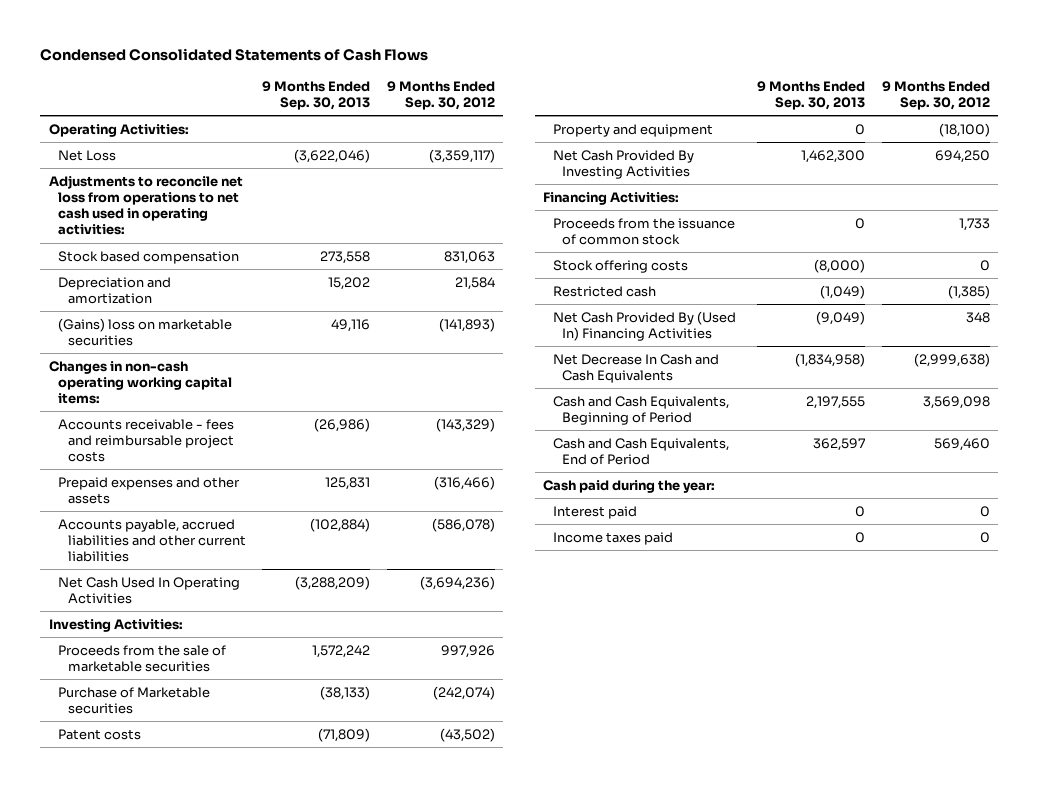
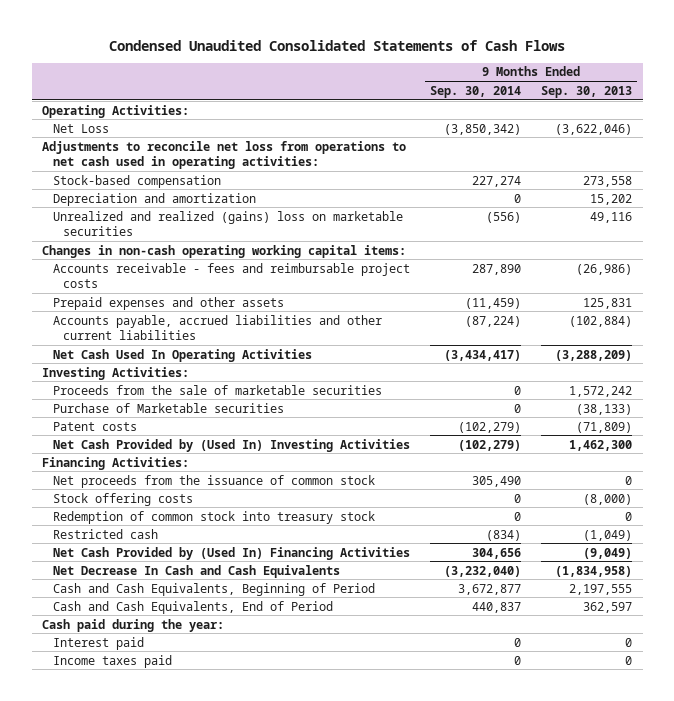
[40,48,429,62] Condensed Consolidated Statements of Cash Flows -> [109,39,566,51] Condensed Unaudited Consolidated Statements of Cash Flows
[386,80,495,110] 9 Months Ended Sep. 30, 2012 -> none
none -> [429,85,521,98] Sep. 30, 2014
[58,250,240,264] Stock based compensation -> [52,174,221,188] Stock-based compensation
[58,317,233,346] (Gains) loss on marketable securities -> [52,210,403,236] Unrealized and realized (gains) loss on marketable securities
[552,123,713,137] Property and equipment -> none
[552,149,694,179] Net Cash Provided By Investing Activities -> [52,438,410,452] Net Cash Provided by (Used In) Investing Activities
[552,217,735,245] Proceeds from the issuance of common stock -> [52,474,375,488] Net proceeds from the issuance of common stock
none -> [52,510,375,524] Redemption of common stock into treasury stock
[552,310,736,341] Net Cash Provided By (Used In) Financing Activities -> [52,546,410,560] Net Cash Provided by (Used In) Financing Activities

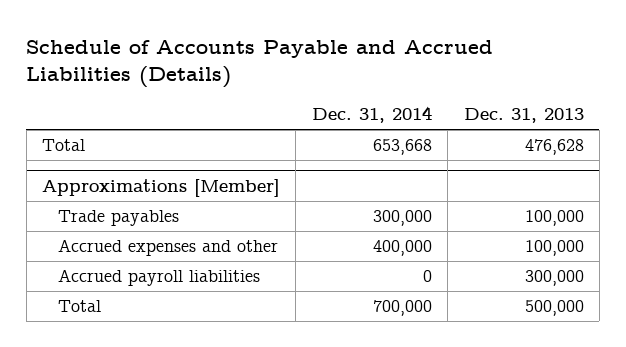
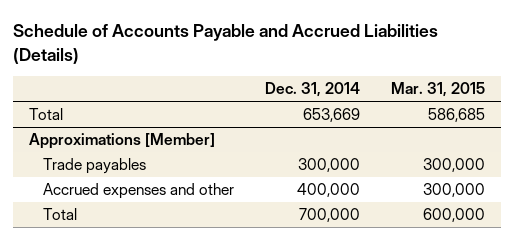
[463,108,584,124] Dec. 31, 2013 -> none
none -> [391,82,486,98] Mar. 31, 2015
[372,139,432,156] 653,668 -> [302,108,360,123] 653,669
[58,269,261,287] Accrued payroll liabilities -> none

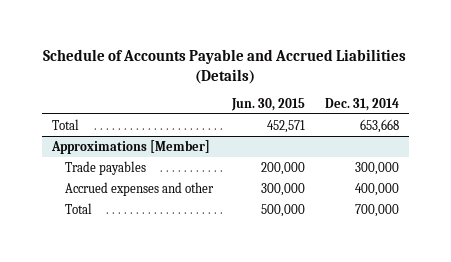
[391,82,486,98] Mar. 31, 2015 -> none
none -> [231,97,306,111] Jun. 30, 2015
[302,108,360,123] 653,669 -> [360,118,400,133] 653,668

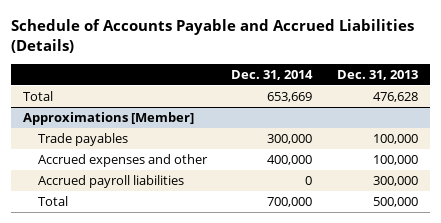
[231,97,306,111] Jun. 30, 2015 -> none
none -> [336,70,418,81] Dec. 31, 2013
[360,118,400,133] 653,668 -> [267,91,313,102] 653,669
none -> [37,174,184,188] Accrued payroll liabilities

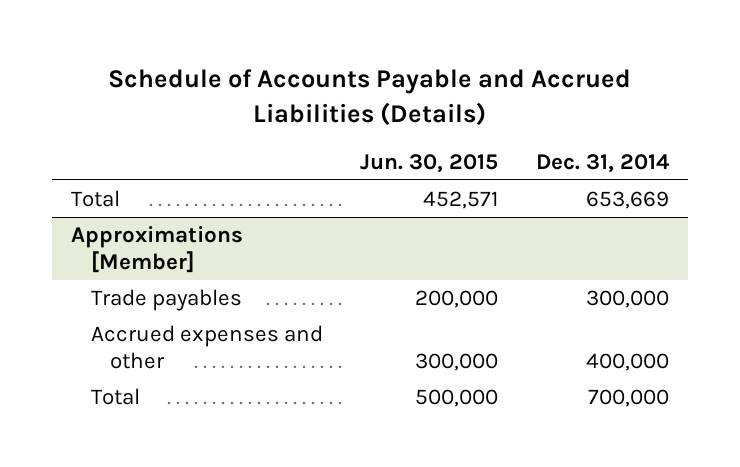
[336,70,418,81] Dec. 31, 2013 -> none
none -> [360,154,499,174] Jun. 30, 2015
[37,174,184,188] Accrued payroll liabilities -> none

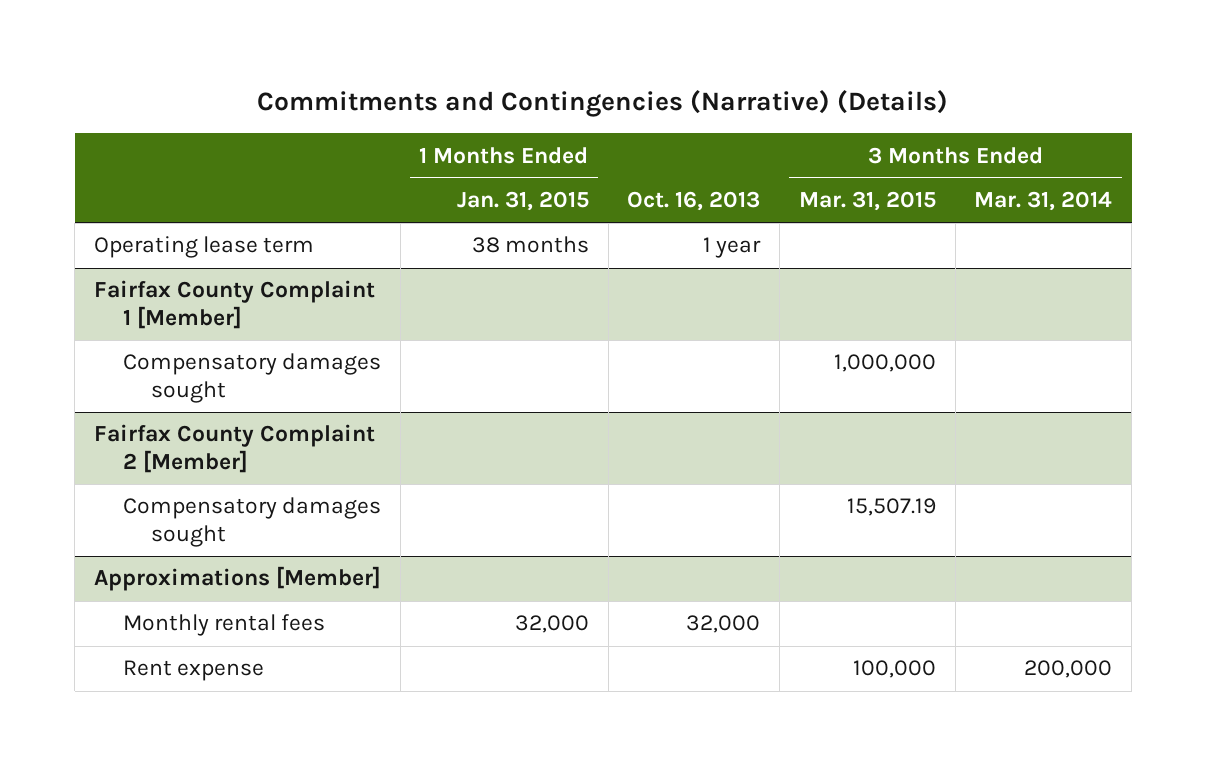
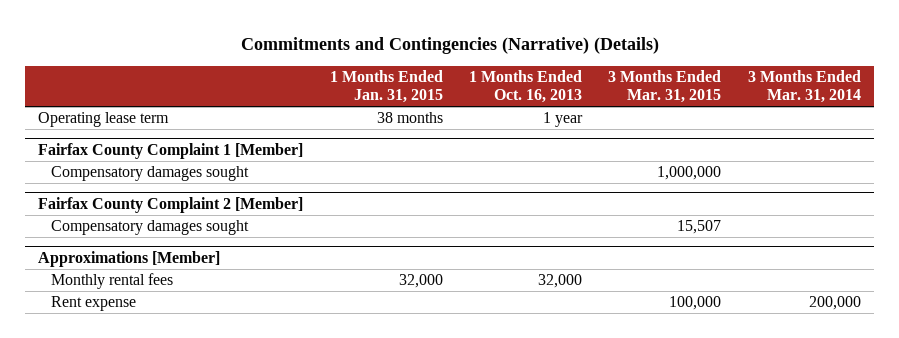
[627,191,761,212] Oct. 16, 2013 -> none
none -> [469,69,583,104] 1 Months Ended Oct. 16, 2013
[846,498,936,517] 15,507.19 -> [677,220,722,235] 15,507

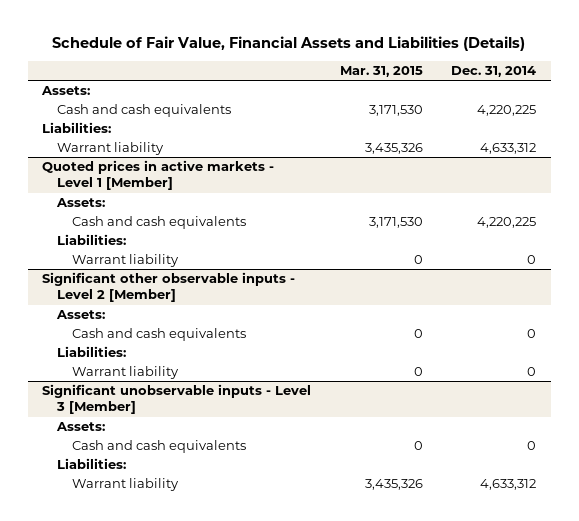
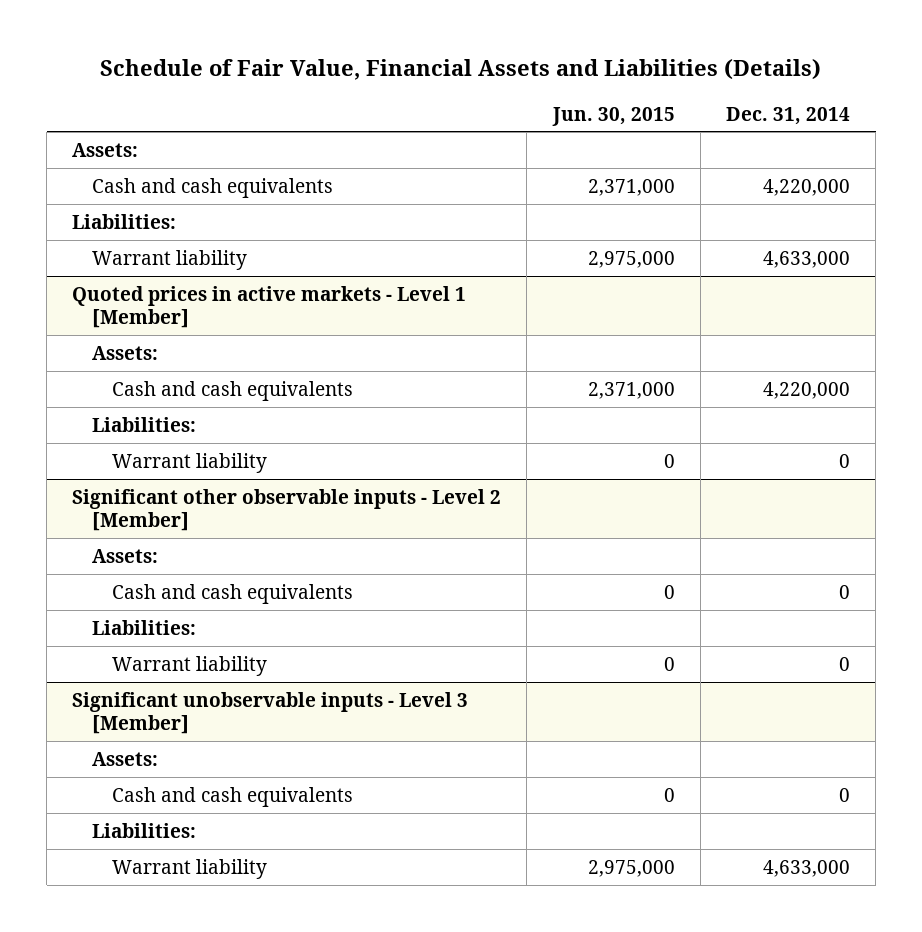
[339,65,423,77] Mar. 31, 2015 -> none
none -> [551,106,675,126] Jun. 30, 2015
[477,105,537,117] 4,220,225 -> [763,178,851,196] 4,220,000
[480,143,537,155] 4,633,312 -> [763,250,851,268] 4,633,000
[477,217,537,229] 4,220,225 -> [763,381,851,399] 4,220,000
[480,479,537,491] 4,633,312 -> [763,859,851,877] 4,633,000

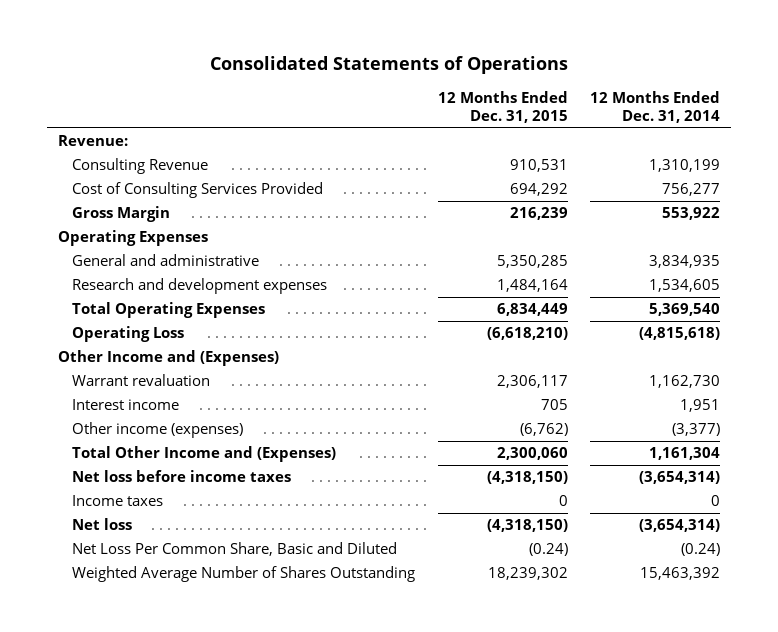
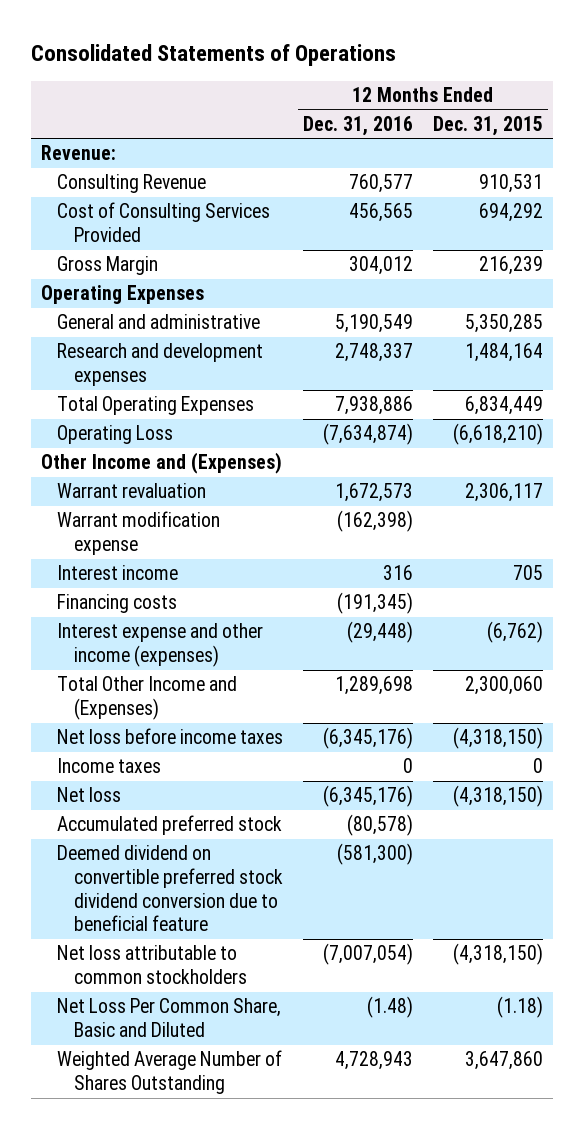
[589,91,720,124] 12 Months Ended Dec. 31, 2014 -> none
none -> [303,115,414,136] Dec. 31, 2016
none -> [57,511,221,556] Warrant modification expense
none -> [57,594,178,614] Financing costs
[72,422,244,439] Other income (expenses) -> [57,623,264,668] Interest expense and other income (expenses)
none -> [57,815,283,836] Accumulated preferred stock
none -> [57,845,283,932] Deemed dividend on convertible preferred stock dividend conversion due to beneficial feature
none -> [57,945,247,985] Net loss attributable to common stockholders
[528,543,568,557] (0.24) -> [497,996,544,1019] (1.18)
[487,567,568,581] 18,239,302 -> [465,1051,544,1071] 3,647,860

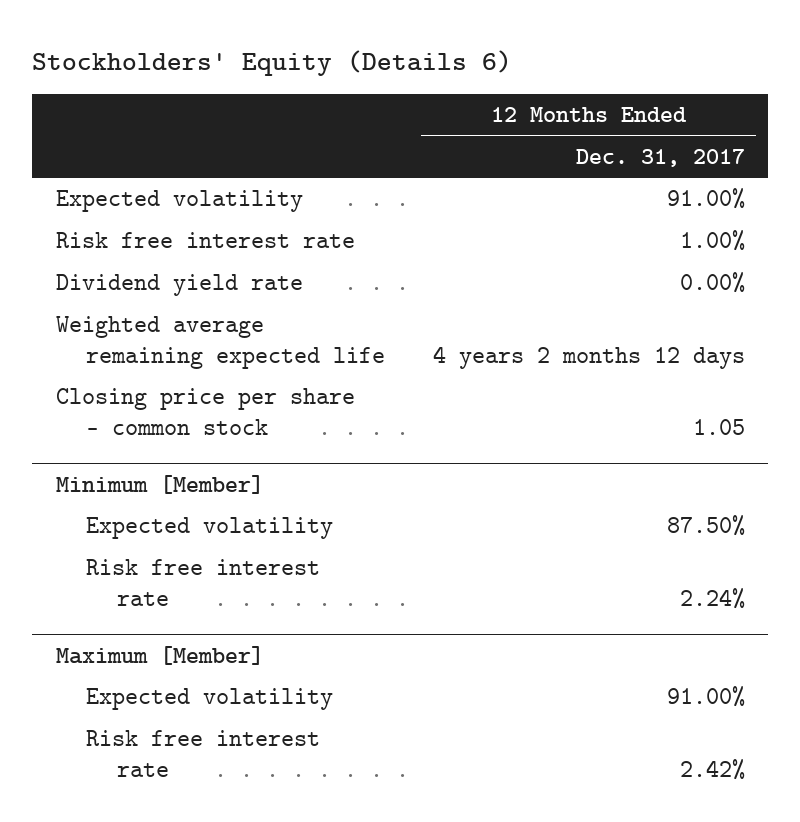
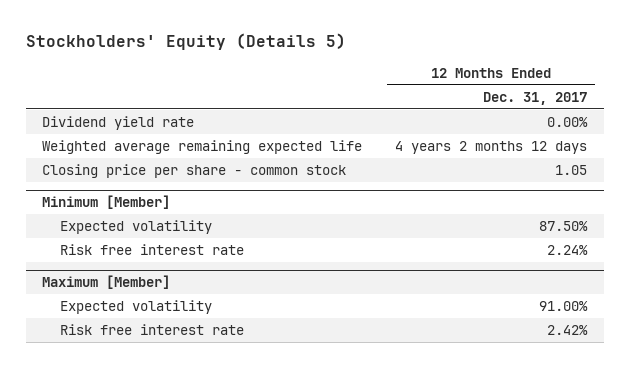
[31,49,512,76] Stockholders' Equity (Details 6) -> [25,32,346,50] Stockholders' Equity (Details 5)
[55,190,303,213] Expected volatility -> none
[55,232,355,249] Risk free interest rate -> none

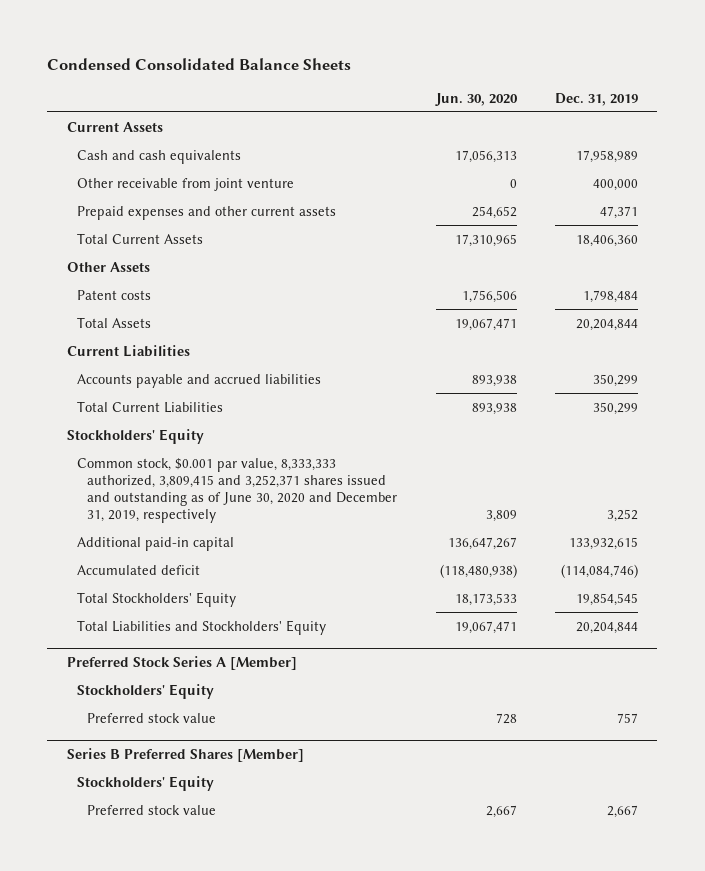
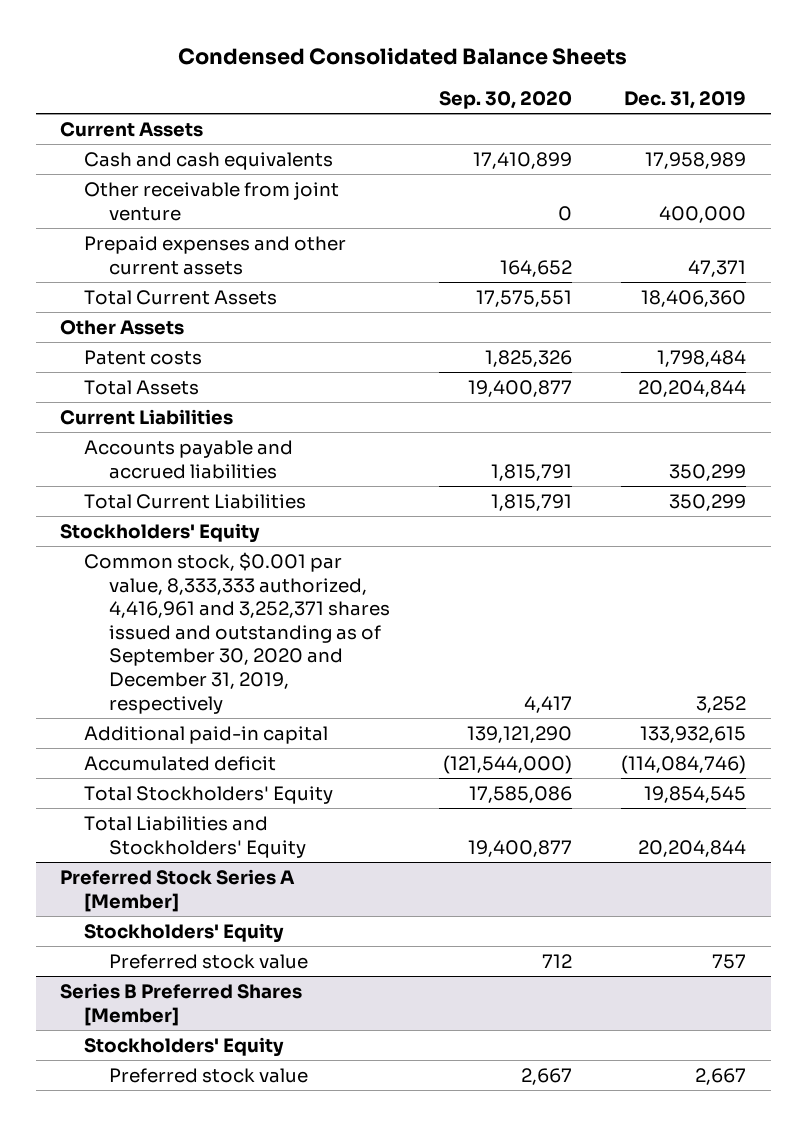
[434,92,518,106] Jun. 30, 2020 -> none
none -> [438,90,572,109] Sep. 30, 2020
[76,457,398,523] Common stock, $0.001 par value, 8,333,333 authorized, 3,809,415 and 3,252,371 shares issued and outstanding as of June 30, 2020 and December 31, 2019, respectively -> [84,551,390,714] Common stock, $0.001 par value, 8,333,333 authorized, 4,416,961 and 3,252,371 shares issued and outstanding as of September 30, 2020 and December 31, 2019, respectively

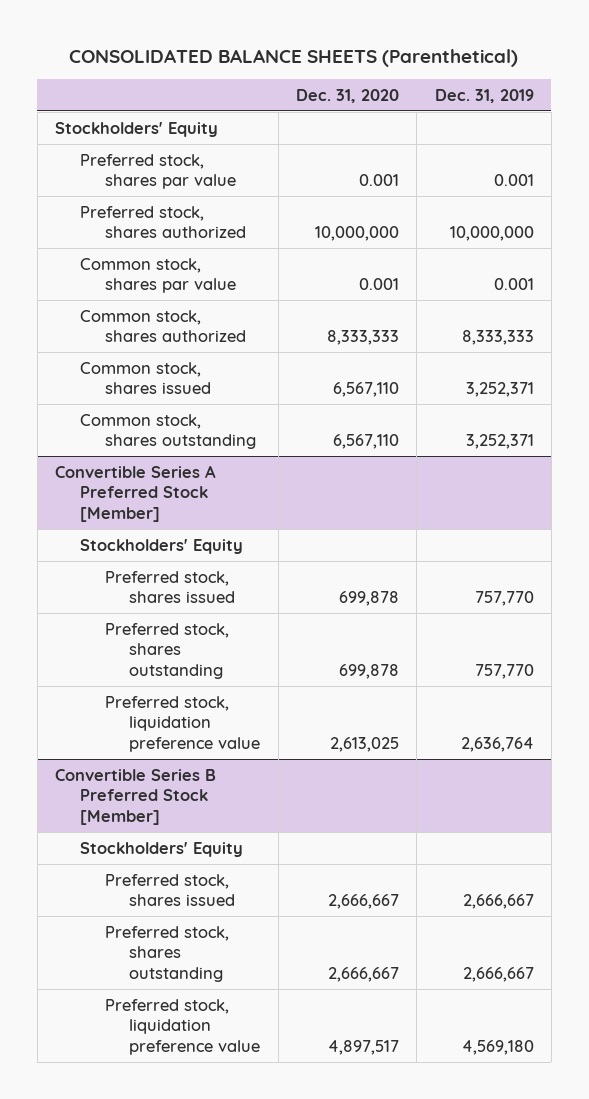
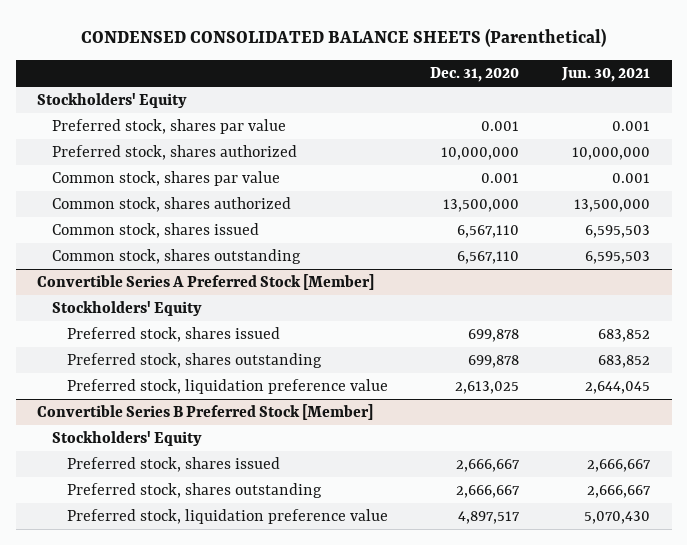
[69,48,519,67] CONSOLIDATED BALANCE SHEETS (Parenthetical) -> [80,27,606,47] CONDENSED CONSOLIDATED BALANCE SHEETS (Parenthetical)
[434,88,534,103] Dec. 31, 2019 -> none
none -> [561,67,651,83] Jun. 30, 2021
[326,330,399,346] 8,333,333 -> [443,199,520,213] 13,500,000

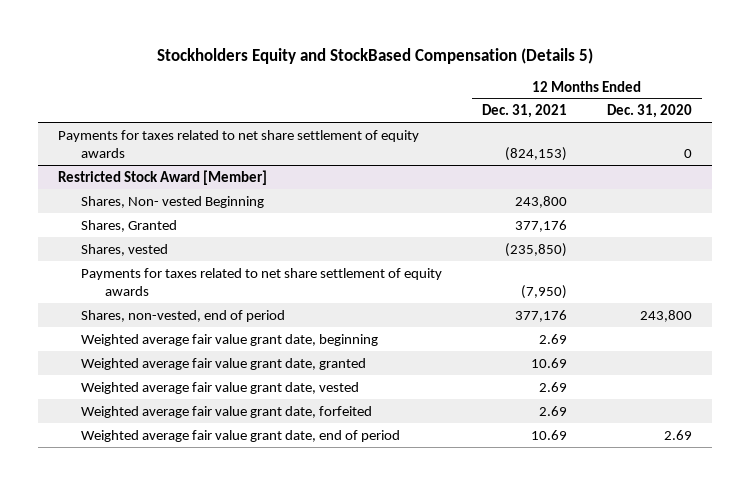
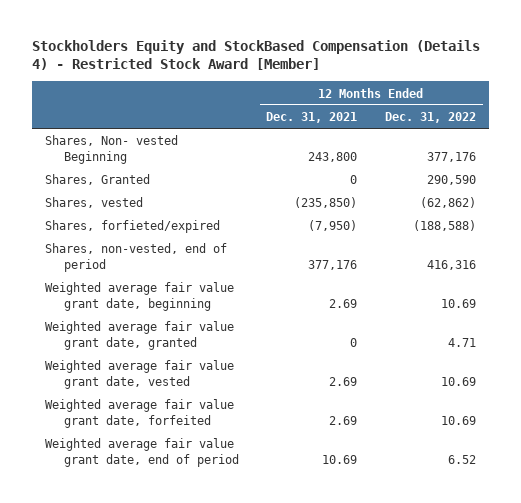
[157,47,594,64] Stockholders Equity and StockBased Compensation (Details 5) -> [31,39,480,71] Stockholders Equity and StockBased Compensation (Details 4) - Restricted Stock Award [Member]
[607,104,693,119] Dec. 31, 2020 -> none
none -> [384,112,476,124] Dec. 31, 2022
[57,129,419,158] Payments for taxes related to net share settlement of equity awards -> none
[57,169,267,185] Restricted Stock Award [Member] -> none
[515,219,568,232] 377,176 -> [350,175,358,185] 0
[81,267,443,296] Payments for taxes related to net share settlement of equity awards -> [45,220,221,234] Shares, forfieted/expired
[531,357,568,368] 10.69 -> [350,337,358,347] 0

